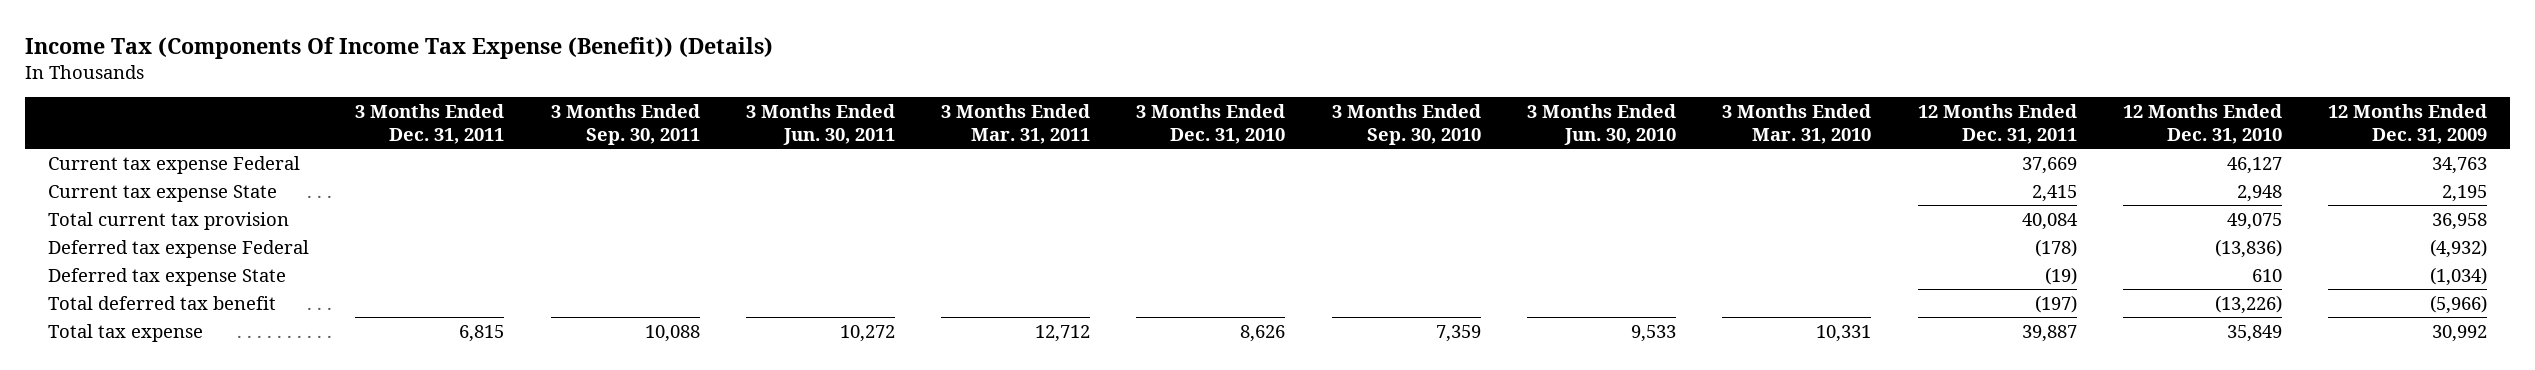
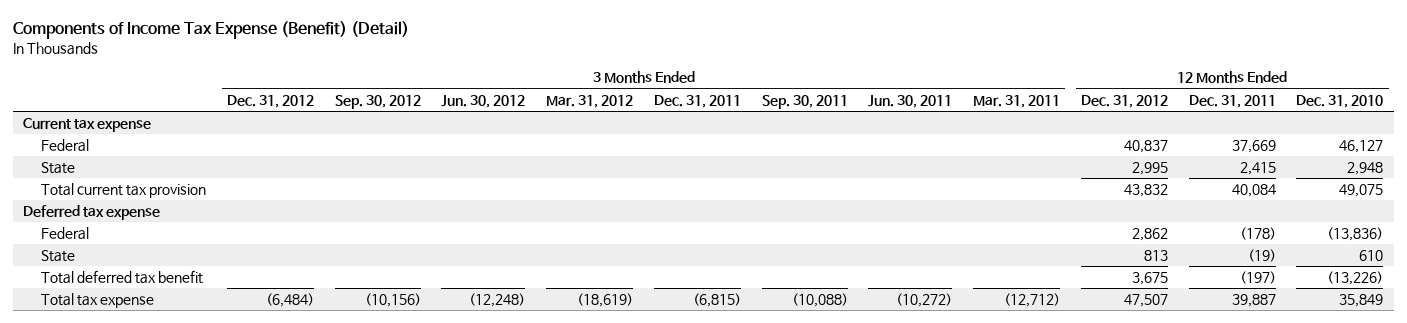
[24,36,773,59] Income Tax (Components Of Income Tax Expense (Benefit)) (Details) -> [12,21,409,40] Components of Income Tax Expense (Benefit) (Detail)
[1136,104,1286,144] 3 Months Ended Dec. 31, 2010 -> none
[1331,104,1481,145] 3 Months Ended Sep. 30, 2010 -> none
[1527,104,1677,145] 3 Months Ended Jun. 30, 2010 -> none
[1722,104,1872,144] 3 Months Ended Mar. 31, 2010 -> none
[2328,104,2488,144] 12 Months Ended Dec. 31, 2009 -> none
none -> [226,94,314,108] Dec. 31, 2012
none -> [334,94,421,109] Sep. 30, 2012
none -> [441,94,526,108] Jun. 30, 2012
none -> [546,94,634,108] Mar. 31, 2012
none -> [1080,94,1168,108] Dec. 31, 2012
none -> [23,118,152,133] Current tax expense
[47,155,300,174] Current tax expense Federal -> [41,139,90,153] Federal
[47,184,277,202] Current tax expense State -> [41,162,76,175] State
none -> [23,205,161,221] Deferred tax expense
[47,239,309,258] Deferred tax expense Federal -> [41,227,90,241] Federal
[47,267,286,286] Deferred tax expense State -> [41,250,76,263] State
[459,324,505,342] 6,815 -> [692,293,741,308] (6,815)
[644,324,700,342] 10,088 -> [791,293,848,308] (10,088)
[839,324,895,342] 10,272 -> [896,293,953,308] (10,272)
[1035,324,1091,342] 12,712 -> [1004,293,1061,308] (12,712)

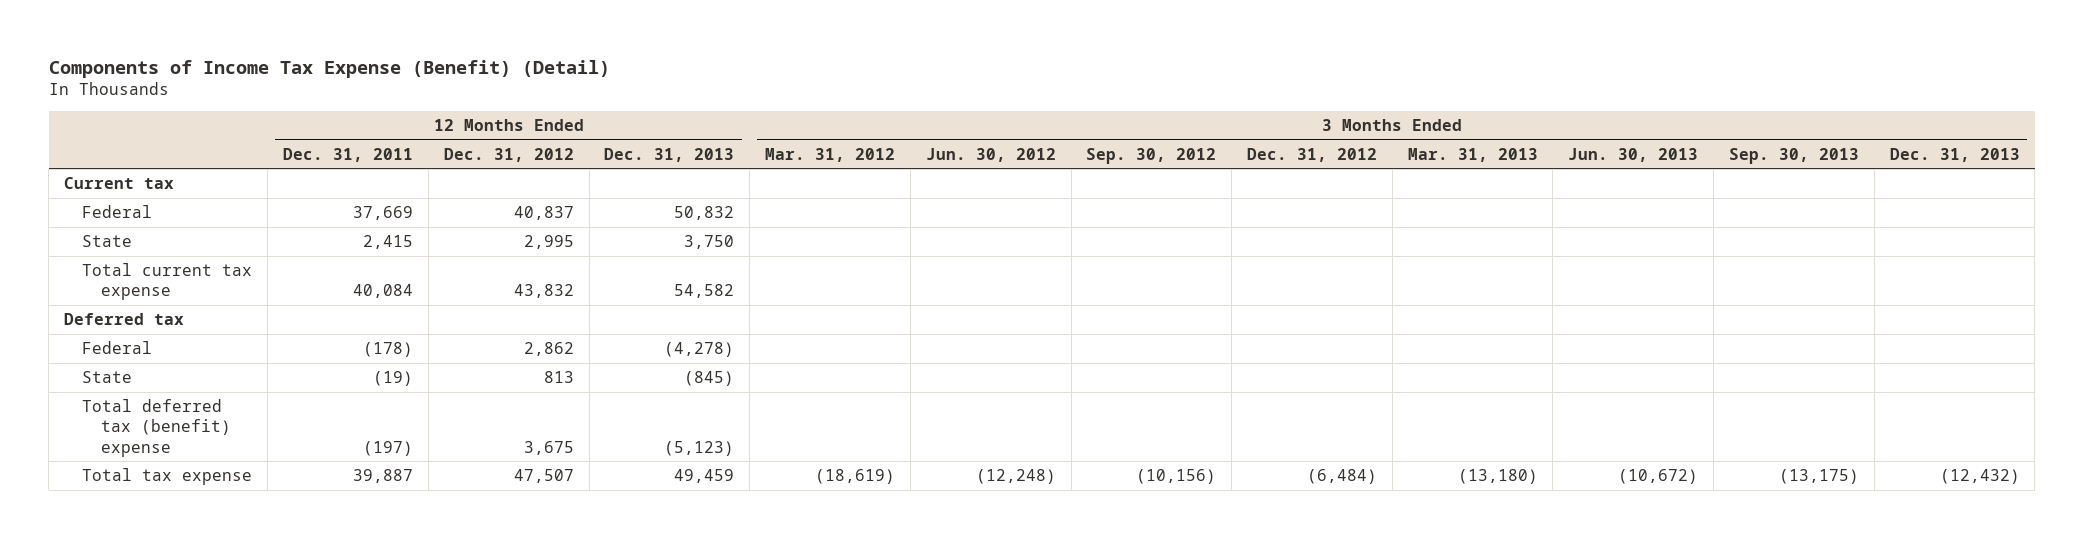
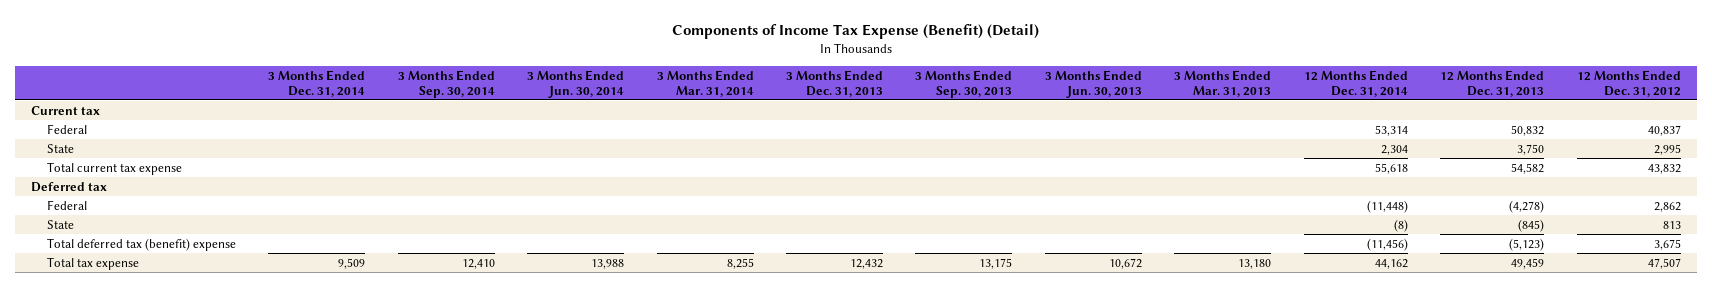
[283,147,414,162] Dec. 31, 2011 -> none
[765,147,896,162] Mar. 31, 2012 -> none
[925,147,1056,162] Jun. 30, 2012 -> none
[1086,147,1217,164] Sep. 30, 2012 -> none
[1246,147,1377,162] Dec. 31, 2012 -> none
none -> [268,69,366,97] 3 Months Ended Dec. 31, 2014
none -> [397,69,495,98] 3 Months Ended Sep. 30, 2014
none -> [527,69,625,98] 3 Months Ended Jun. 30, 2014
none -> [656,69,754,97] 3 Months Ended Mar. 31, 2014
none -> [1303,69,1408,97] 12 Months Ended Dec. 31, 2014
[1457,469,1538,485] (13,180) -> [1238,258,1272,269] 13,180
[1618,469,1699,485] (10,672) -> [1108,257,1142,269] 10,672
[1778,469,1859,485] (13,175) -> [979,257,1013,269] 13,175
[1939,469,2020,485] (12,432) -> [850,258,884,269] 12,432

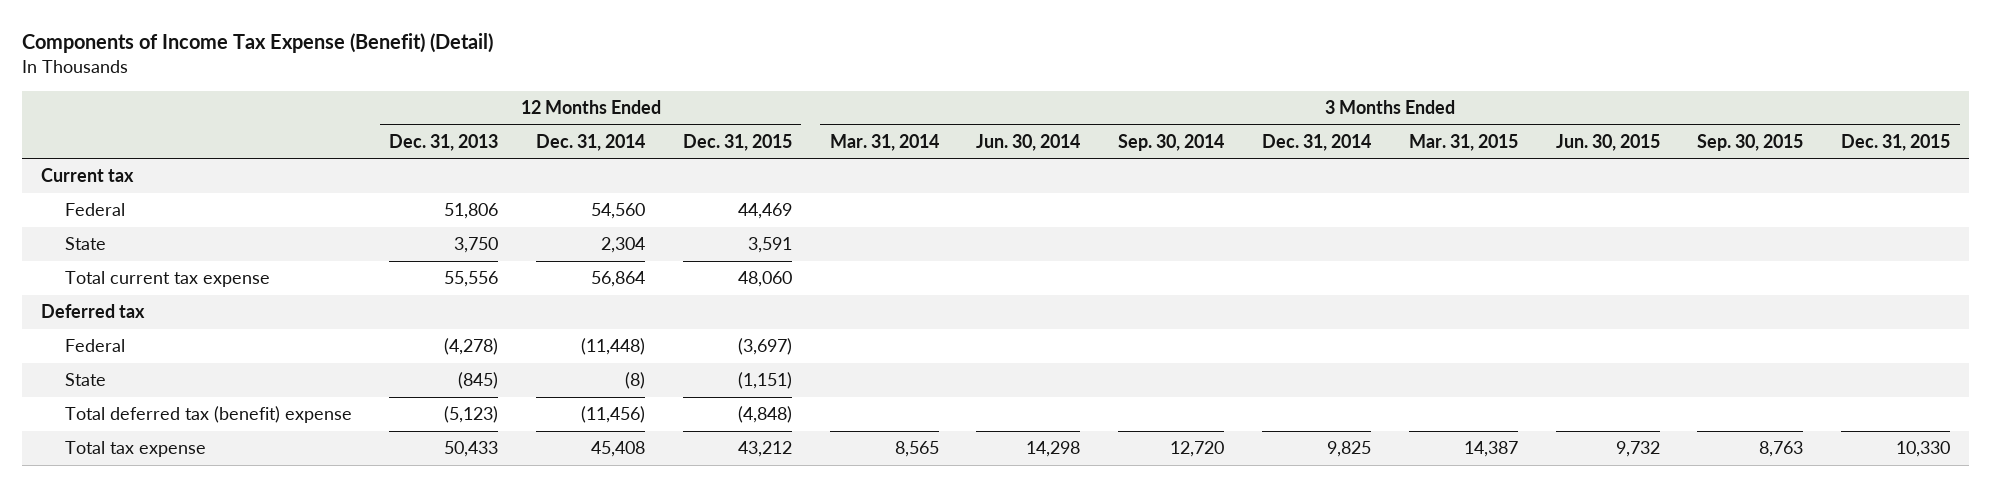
[786,69,884,97] 3 Months Ended Dec. 31, 2013 -> none
[915,69,1013,98] 3 Months Ended Sep. 30, 2013 -> none
[1044,69,1142,98] 3 Months Ended Jun. 30, 2013 -> none
[1174,69,1272,97] 3 Months Ended Mar. 31, 2013 -> none
[1576,69,1681,97] 12 Months Ended Dec. 31, 2012 -> none
none -> [682,133,792,151] Dec. 31, 2015
none -> [1408,133,1518,151] Mar. 31, 2015
none -> [1555,133,1660,151] Jun. 30, 2015
none -> [1697,133,1804,151] Sep. 30, 2015
none -> [1841,133,1951,151] Dec. 31, 2015
[1374,124,1408,136] 53,314 -> [591,203,646,220] 54,560
[1511,124,1545,136] 50,832 -> [444,203,499,220] 51,806
[1374,162,1408,174] 55,618 -> [591,271,646,288] 56,864
[1511,162,1545,174] 54,582 -> [444,271,499,288] 55,556
[338,257,366,269] 9,509 -> [1327,441,1372,458] 9,825
[461,258,495,269] 12,410 -> [1170,441,1225,458] 12,720
[591,258,625,269] 13,988 -> [1026,441,1081,458] 14,298
[726,257,754,269] 8,255 -> [894,441,939,458] 8,565
[1374,258,1408,269] 44,162 -> [591,441,646,458] 45,408
[1511,257,1545,269] 49,459 -> [444,441,499,458] 50,433

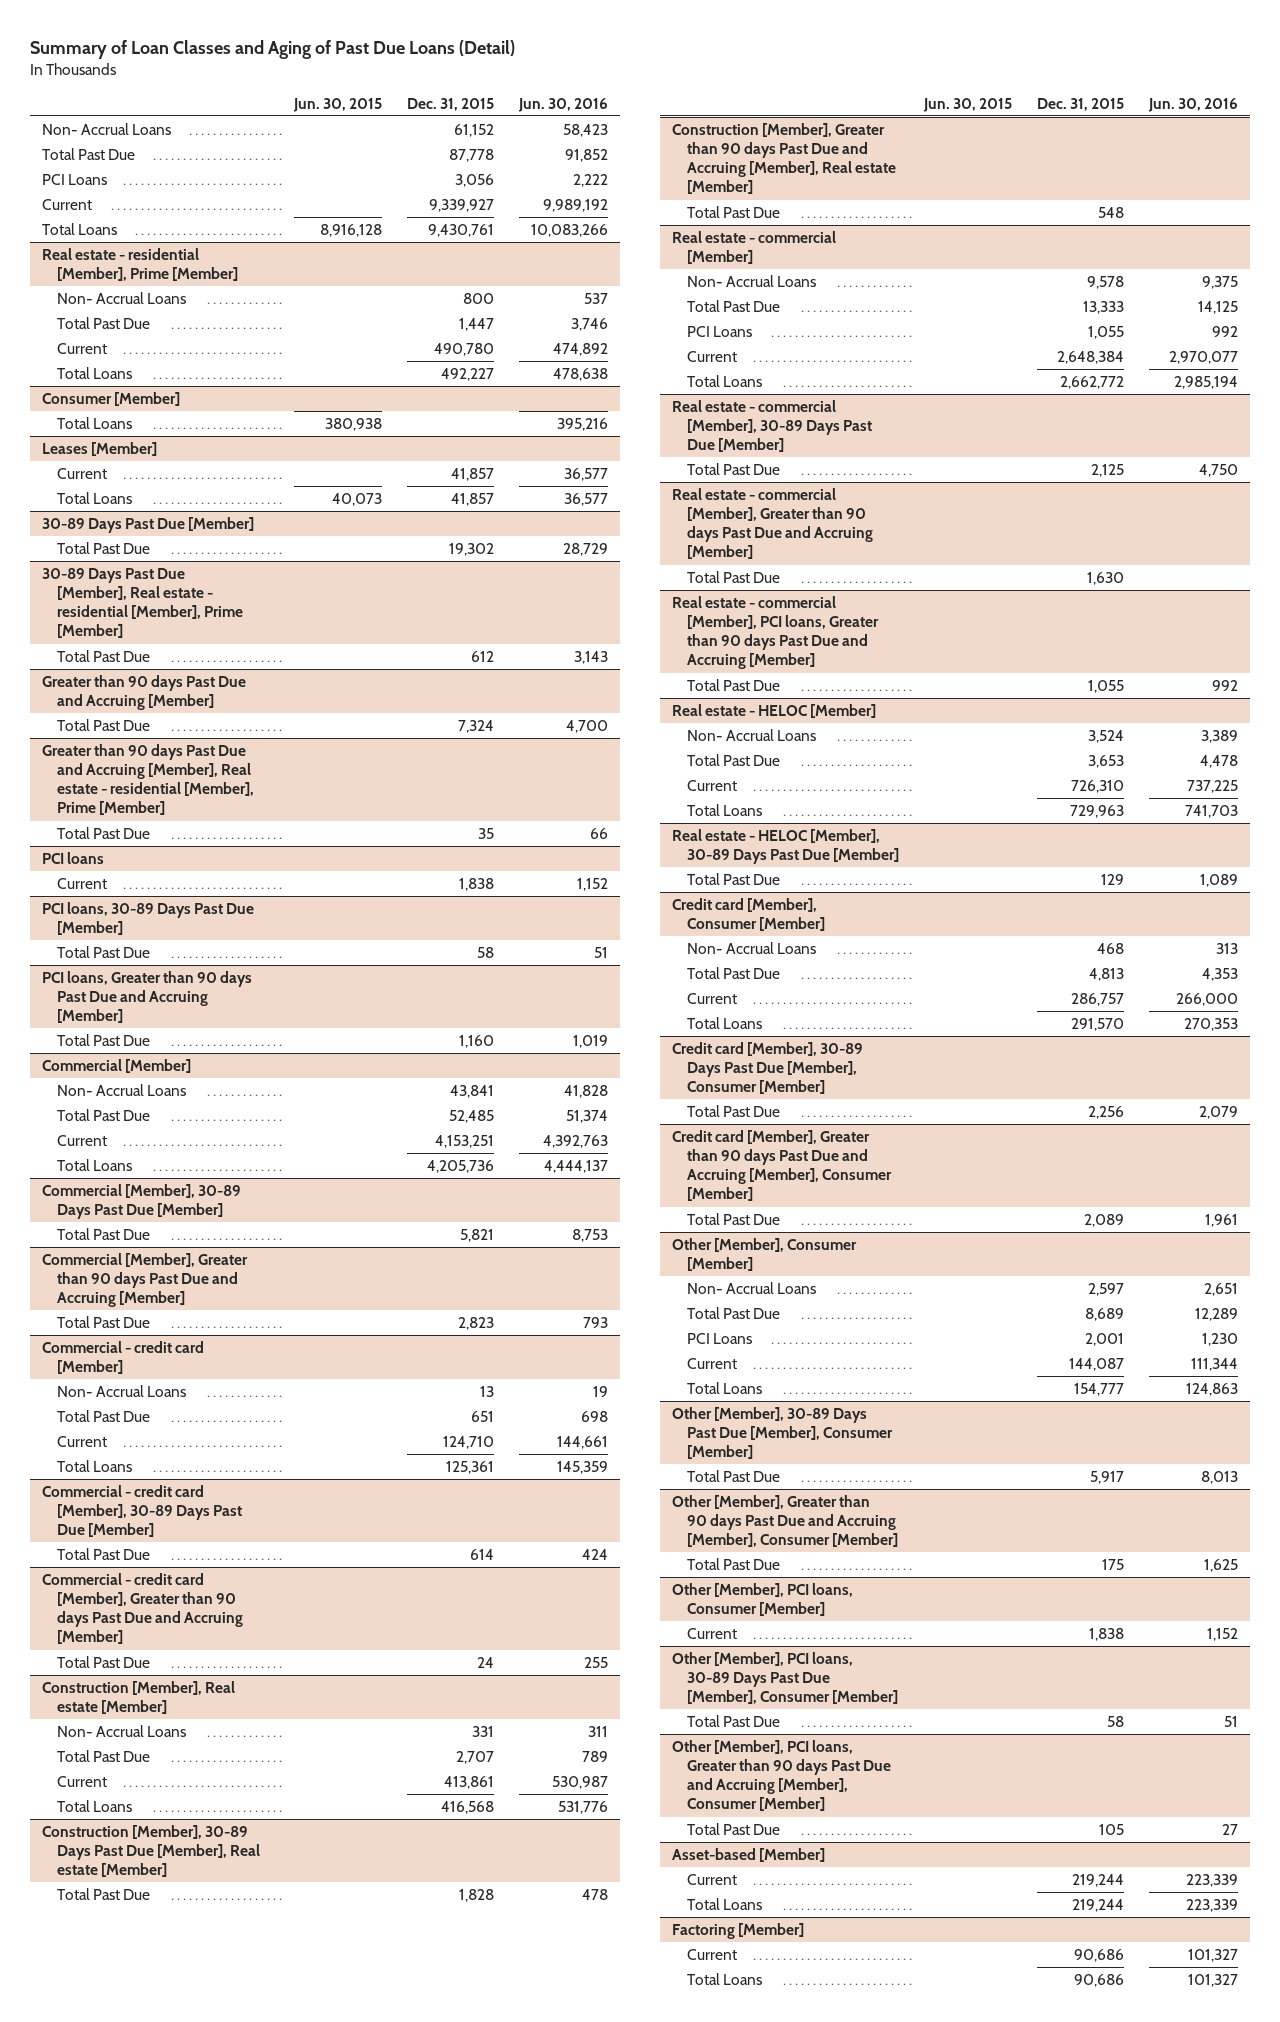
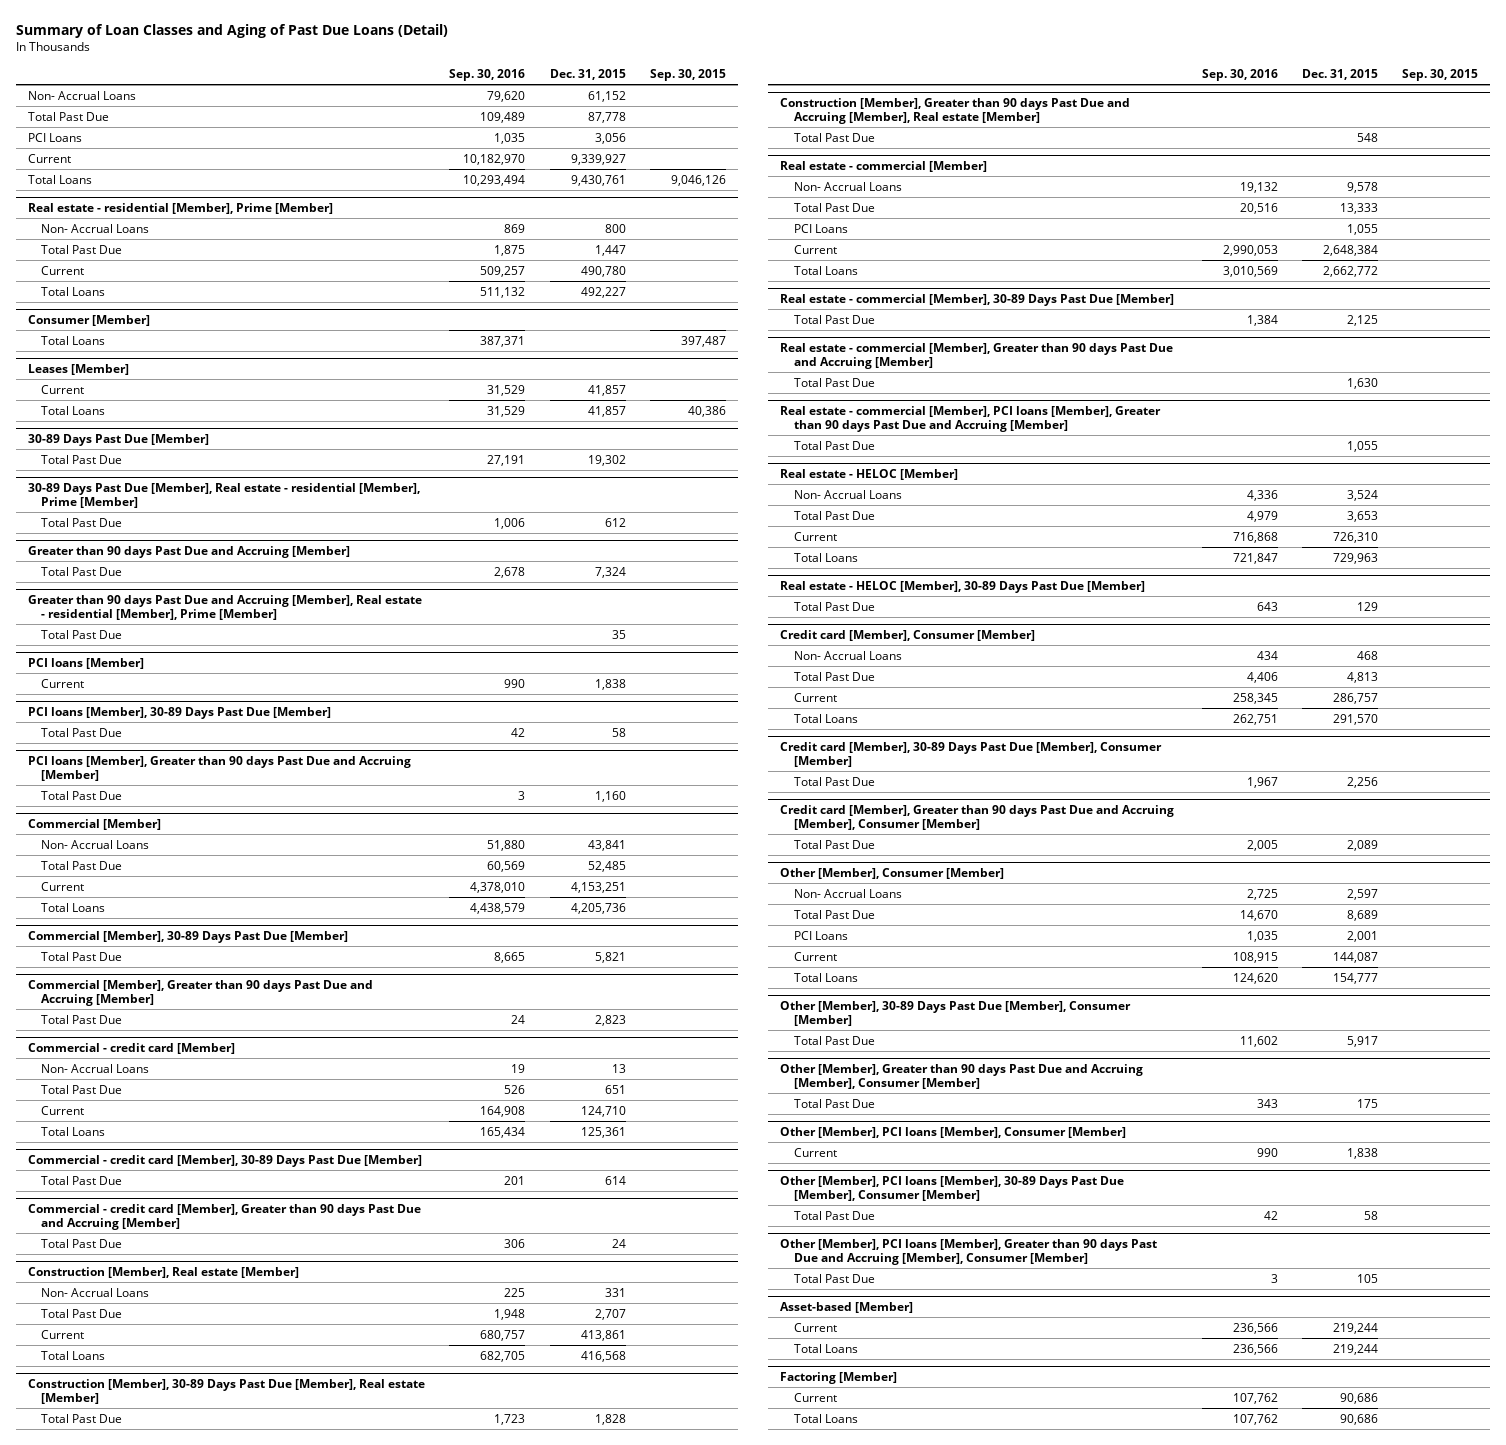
[293,97,383,112] Jun. 30, 2015 -> none
[518,97,609,112] Jun. 30, 2016 -> none
none -> [449,69,526,82] Sep. 30, 2016
none -> [649,69,726,82] Sep. 30, 2015
[42,851,105,864] PCI loans -> [28,657,145,669] PCI loans [Member]
[42,901,255,936] PCI loans, 30-89 Days Past Due [Member] -> [28,706,332,719] PCI loans [Member], 30-89 Days Past Due [Member]
[42,970,253,1024] PCI loans, Greater than 90 days Past Due and Accruing [Member] -> [28,755,412,782] PCI loans [Member], Greater than 90 days Past Due and Accruing [Member]
[671,595,880,670] Real estate - commercial [Member], PCI loans, Greater than 90 days Past Due and Accruing [Member] -> [780,405,1162,433] Real estate - commercial [Member], PCI loans [Member], Greater than 90 days Past Due and Accruing [Member]
[671,1582,853,1617] Other [Member], PCI loans, Consumer [Member] -> [780,1126,1127,1138] Other [Member], PCI loans [Member], Consumer [Member]
[671,1651,899,1705] Other [Member], PCI loans, 30-89 Days Past Due [Member], Consumer [Member] -> [780,1175,1125,1202] Other [Member], PCI loans [Member], 30-89 Days Past Due [Member], Consumer [Member]
[671,1739,892,1812] Other [Member], PCI loans, Greater than 90 days Past Due and Accruing [Member], Consumer [Member] -> [780,1238,1158,1266] Other [Member], PCI loans [Member], Greater than 90 days Past Due and Accruing [Member], Consumer [Member]

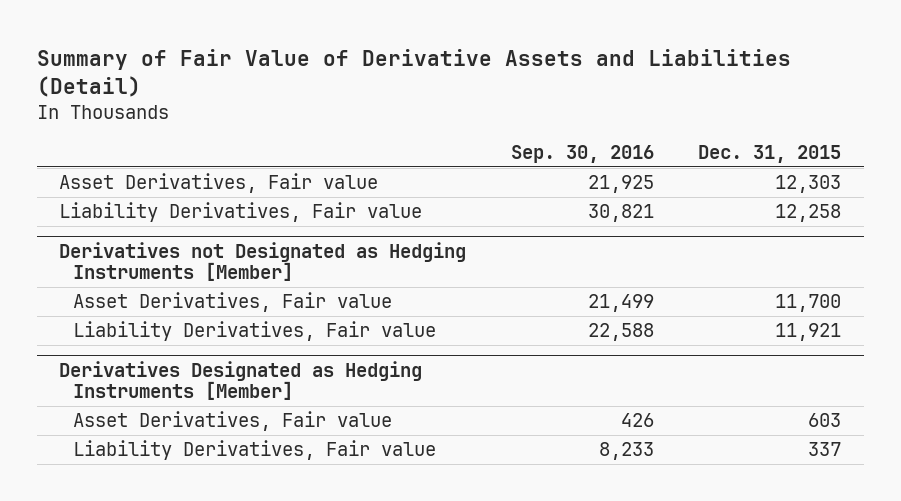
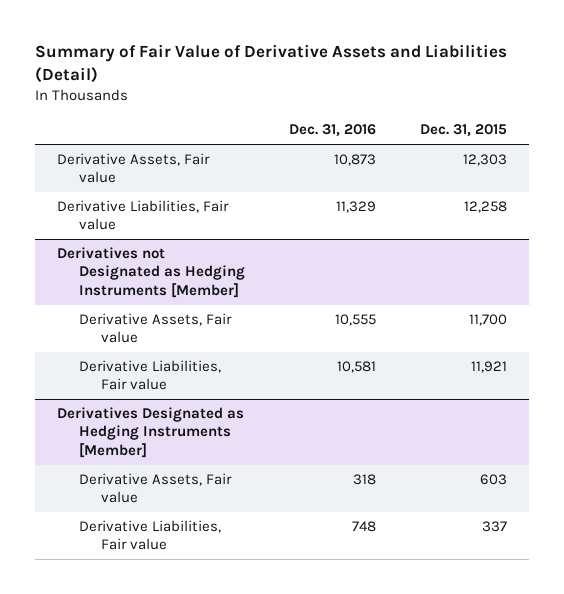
[510,144,654,163] Sep. 30, 2016 -> none
none -> [288,124,376,138] Dec. 31, 2016
[59,173,379,194] Asset Derivatives, Fair value -> [56,153,210,184] Derivative Assets, Fair value
[59,202,423,223] Liability Derivatives, Fair value -> [56,200,229,231] Derivative Liabilities, Fair value
[72,292,392,313] Asset Derivatives, Fair value -> [78,313,232,344] Derivative Assets, Fair value
[72,321,436,342] Liability Derivatives, Fair value -> [78,360,221,391] Derivative Liabilities, Fair value
[72,411,392,432] Asset Derivatives, Fair value -> [78,473,232,504] Derivative Assets, Fair value
[72,440,436,461] Liability Derivatives, Fair value -> [78,520,221,551] Derivative Liabilities, Fair value

